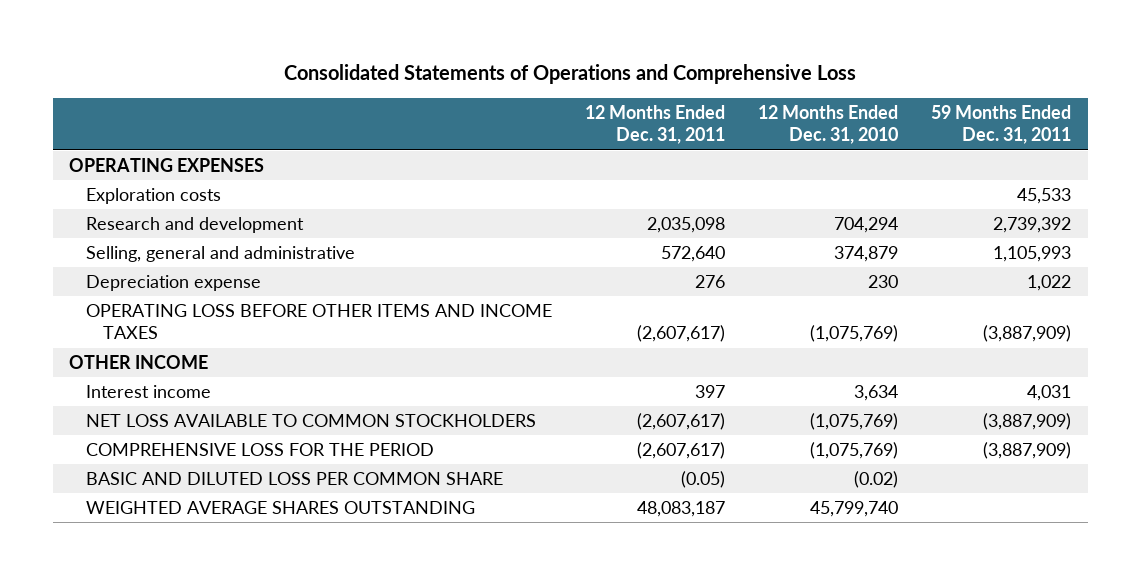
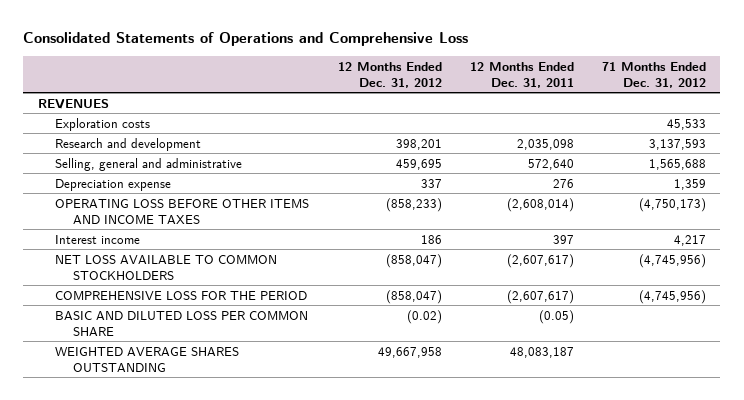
[758,104,899,145] 12 Months Ended Dec. 31, 2010 -> none
[931,104,1072,145] 59 Months Ended Dec. 31, 2011 -> none
none -> [337,61,442,88] 12 Months Ended Dec. 31, 2012
none -> [602,61,707,88] 71 Months Ended Dec. 31, 2012
[69,158,265,173] OPERATING EXPENSES -> none
none -> [37,98,109,109] REVENUES
[69,355,209,370] OTHER INCOME -> none
[637,325,726,343] (2,607,617) -> [506,197,574,212] (2,608,014)

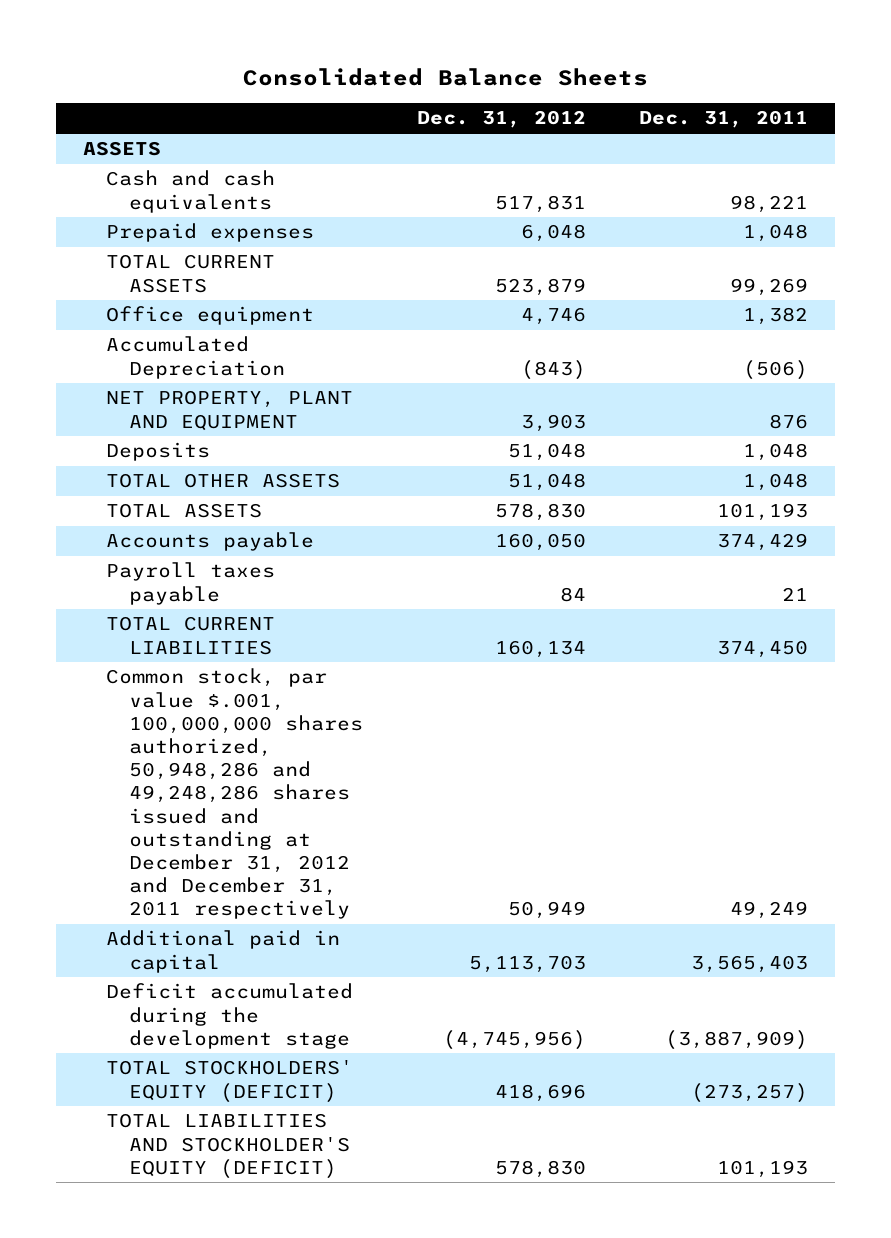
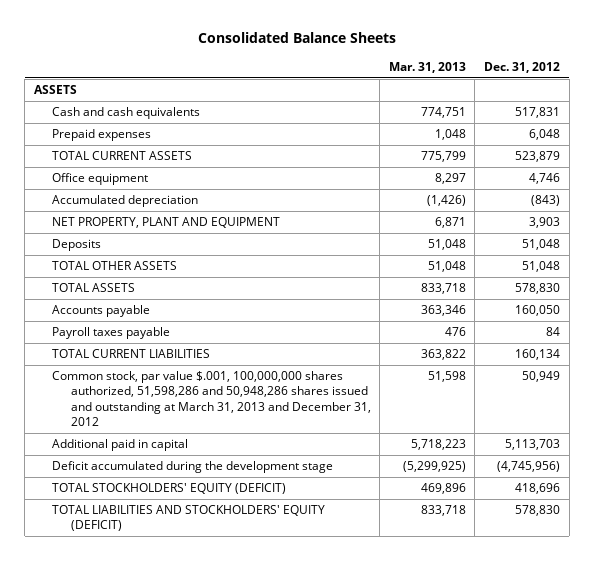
[639,110,809,129] Dec. 31, 2011 -> none
none -> [388,61,466,73] Mar. 31, 2013
[106,336,286,379] Accumulated Depreciation -> [52,195,199,208] Accumulated depreciation
[106,668,364,920] Common stock, par value $.001, 100,000,000 shares authorized, 50,948,286 and 49,248,286 shares issued and outstanding at December 31, 2012 and December 31, 2011 respectively -> [52,371,371,426] Common stock, par value $.001, 100,000,000 shares authorized, 51,598,286 and 50,948,286 shares issued and outstanding at March 31, 2013 and December 31, 2012
[106,1113,351,1179] TOTAL LIABILITIES AND STOCKHOLDER'S EQUITY (DEFICIT) -> [52,505,326,532] TOTAL LIABILITIES AND STOCKHOLDERS' EQUITY (DEFICIT)

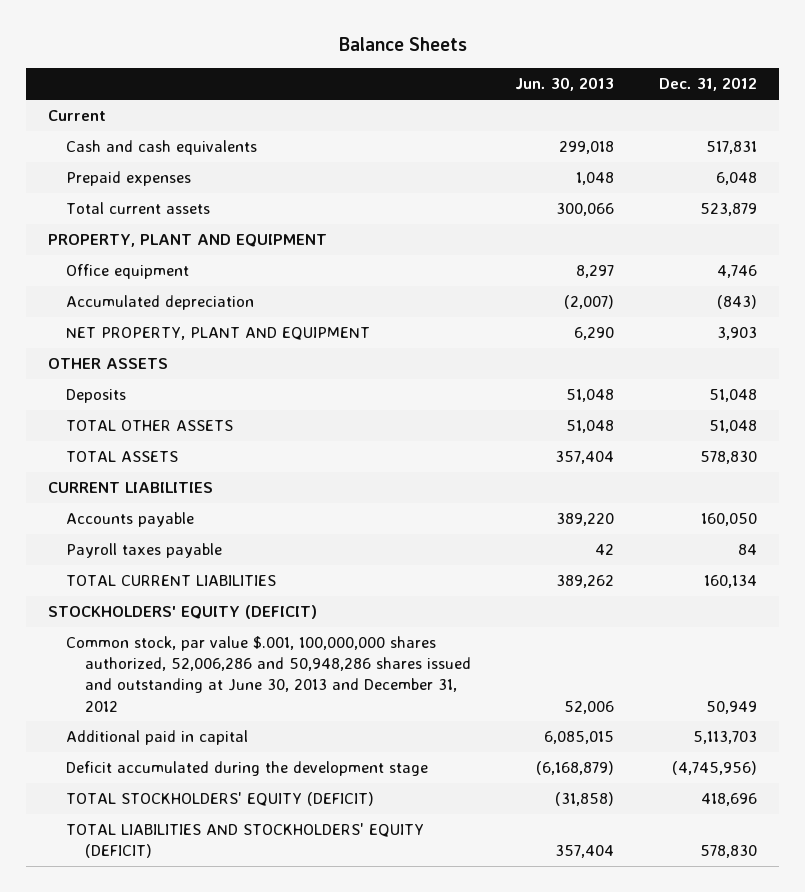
[197,32,396,44] Consolidated Balance Sheets -> [338,37,467,52] Balance Sheets
[388,61,466,73] Mar. 31, 2013 -> none
none -> [515,77,615,92] Jun. 30, 2013
[33,85,77,95] ASSETS -> none
none -> [48,110,107,122] Current
[52,151,193,161] TOTAL CURRENT ASSETS -> [66,202,211,215] Total current assets
none -> [48,234,328,248] PROPERTY, PLANT AND EQUIPMENT
none -> [48,358,169,370] OTHER ASSETS
none -> [48,482,214,494] CURRENT LIABILITIES
none -> [48,605,318,620] STOCKHOLDERS' EQUITY (DEFICIT)
[52,371,371,426] Common stock, par value $.001, 100,000,000 shares authorized, 51,598,286 and 50,948,286 shares issued and outstanding at March 31, 2013 and December 31, 2012 -> [66,636,471,712] Common stock, par value $.001, 100,000,000 shares authorized, 52,006,286 and 50,948,286 shares issued and outstanding at June 30, 2013 and December 31, 2012

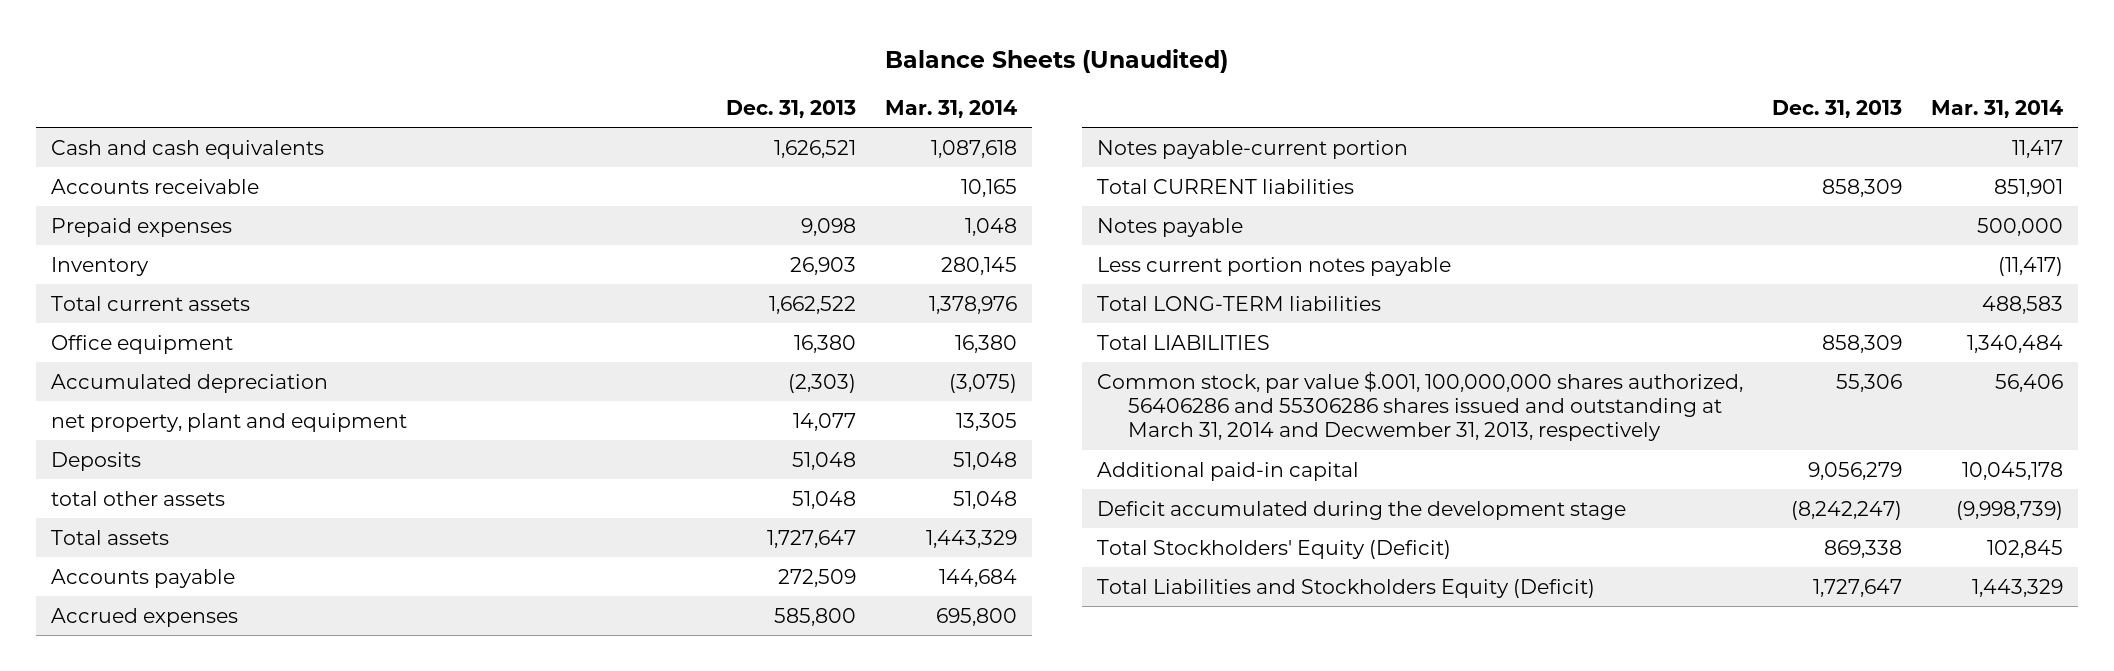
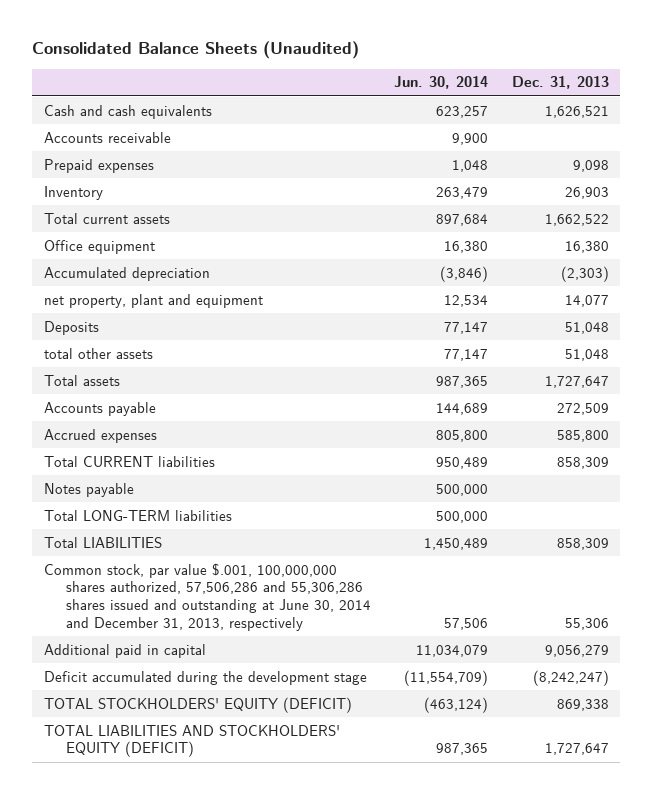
[885,48,1229,73] Balance Sheets (Unaudited) -> [31,41,359,60] Consolidated Balance Sheets (Unaudited)
[884,99,1017,118] Mar. 31, 2014 -> none
none -> [394,76,489,90] Jun. 30, 2014
[1097,139,1409,159] Notes payable-current portion -> none
[1097,256,1452,276] Less current portion notes payable -> none
[1097,370,1744,442] Common stock, par value $.001, 100,000,000 shares authorized, 56406286 and 55306286 shares issued and outstanding at March 31, 2014 and Decwember 31, 2013, respectively -> [43,562,371,632] Common stock, par value $.001, 100,000,000 shares authorized, 57,506,286 and 55,306,286 shares issued and outstanding at June 30, 2014 and December 31, 2013, respectively
[1097,461,1360,481] Additional paid-in capital -> [43,643,206,658] Additional paid in capital
[1097,539,1452,559] Total Stockholders' Equity (Deficit) -> [43,696,352,713] TOTAL STOCKHOLDERS' EQUITY (DEFICIT)
[1097,578,1596,598] Total Liabilities and Stockholders Equity (Deficit) -> [43,724,340,758] TOTAL LIABILITIES AND STOCKHOLDERS' EQUITY (DEFICIT)

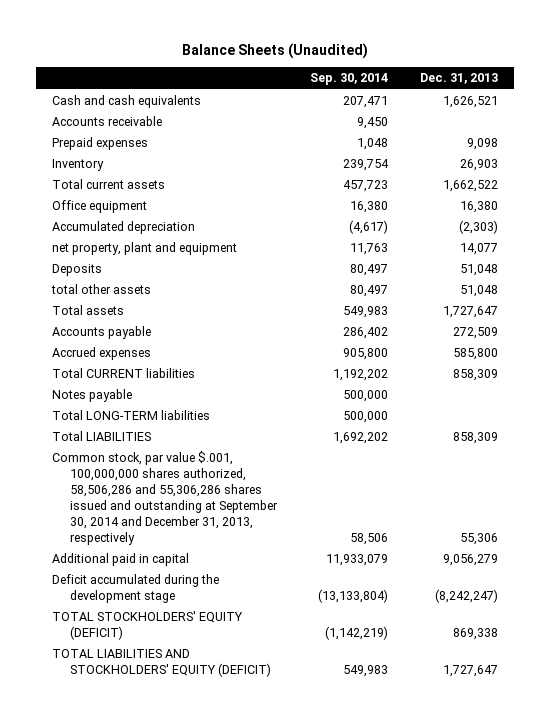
[31,41,359,60] Consolidated Balance Sheets (Unaudited) -> [182,42,369,59] Balance Sheets (Unaudited)
[394,76,489,90] Jun. 30, 2014 -> none
none -> [309,73,388,86] Sep. 30, 2014
[43,562,371,632] Common stock, par value $.001, 100,000,000 shares authorized, 57,506,286 and 55,306,286 shares issued and outstanding at June 30, 2014 and December 31, 2013, respectively -> [52,451,279,545] Common stock, par value $.001, 100,000,000 shares authorized, 58,506,286 and 55,306,286 shares issued and outstanding at September 30, 2014 and December 31, 2013, respectively

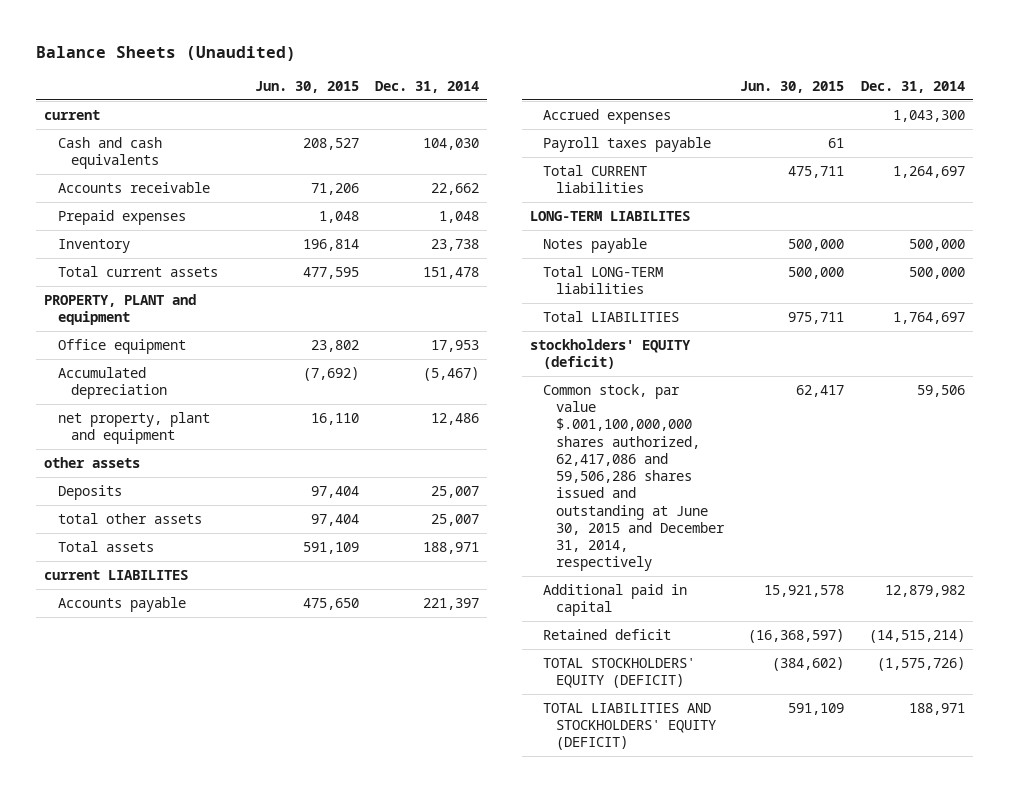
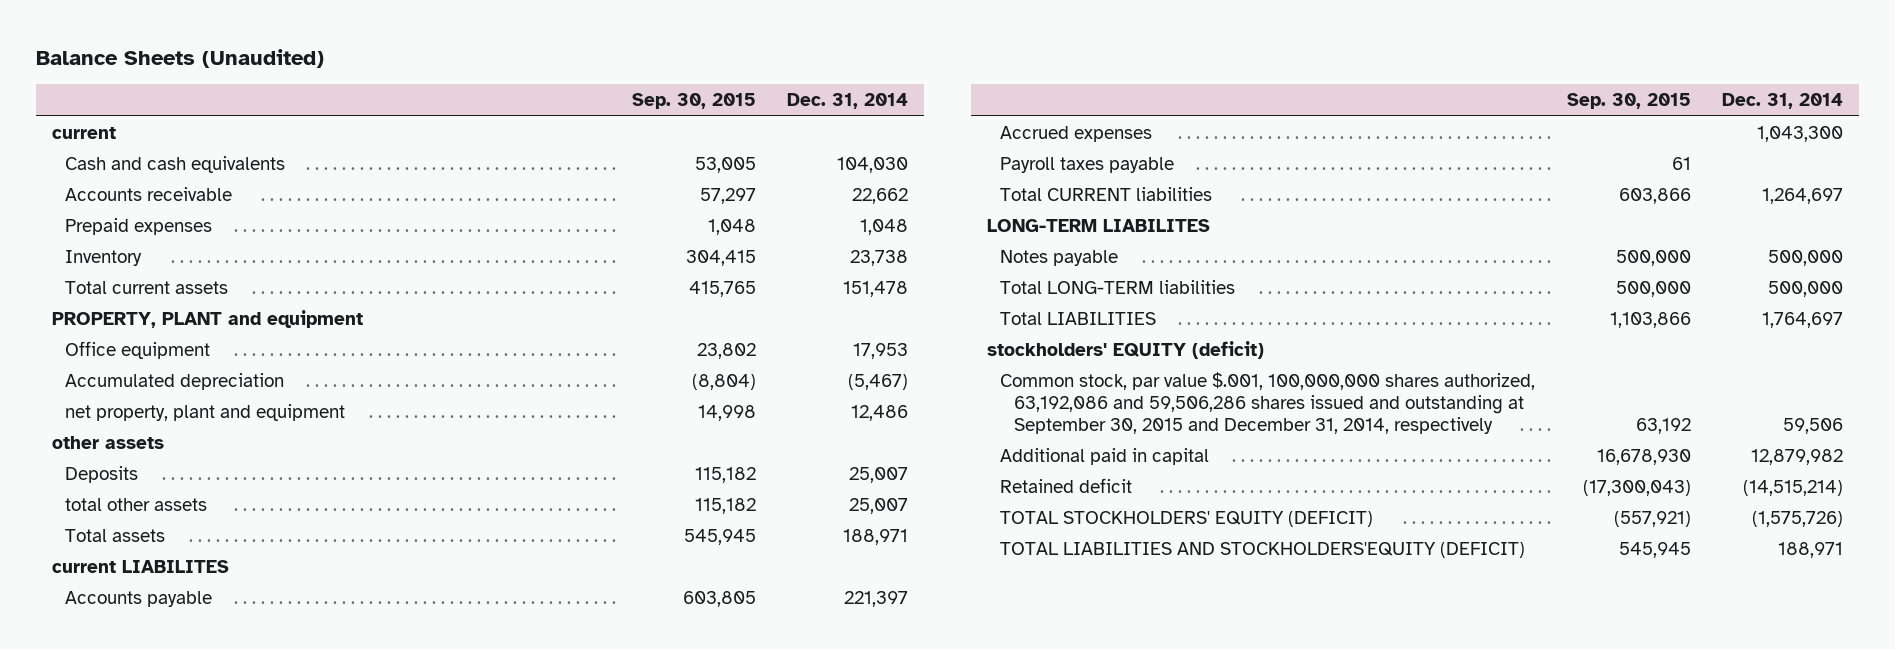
[254,80,359,93] Jun. 30, 2015 -> none
none -> [631,93,756,110] Sep. 30, 2015
[543,383,726,572] Common stock, par value $.001,100,000,000 shares authorized, 62,417,086 and 59,506,286 shares issued and outstanding at June 30, 2015 and December 31, 2014, respectively -> [1000,372,1536,435] Common stock, par value $.001, 100,000,000 shares authorized, 63,192,086 and 59,506,286 shares issued and outstanding at September 30, 2015 and December 31, 2014, respectively
[543,702,717,751] TOTAL LIABILITIES AND STOCKHOLDERS' EQUITY (DEFICIT) -> [1000,542,1526,559] TOTAL LIABILITIES AND STOCKHOLDERS'EQUITY (DEFICIT)

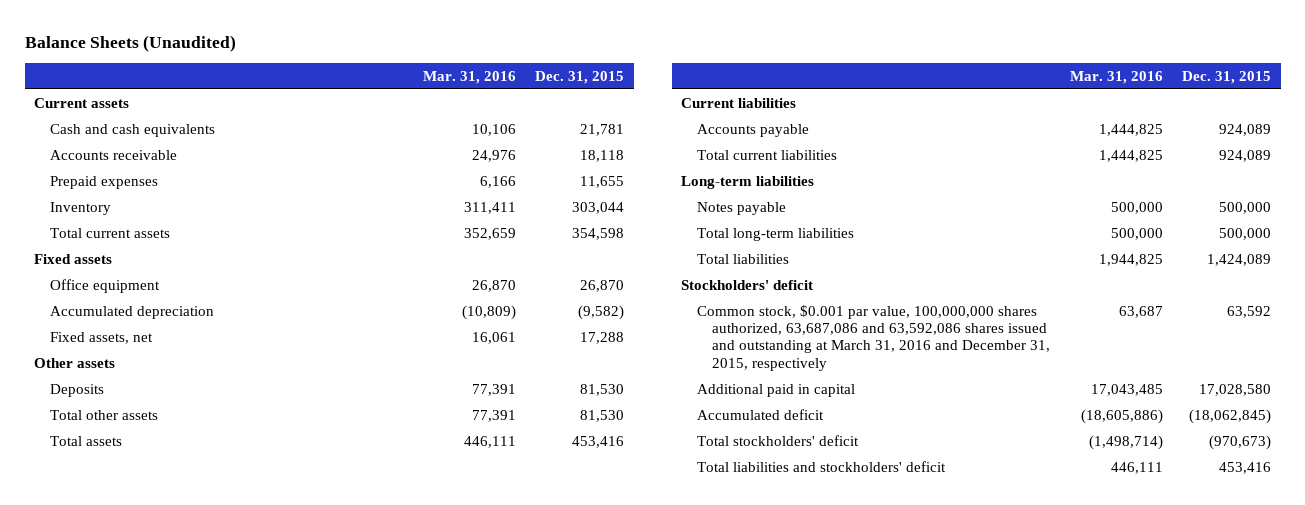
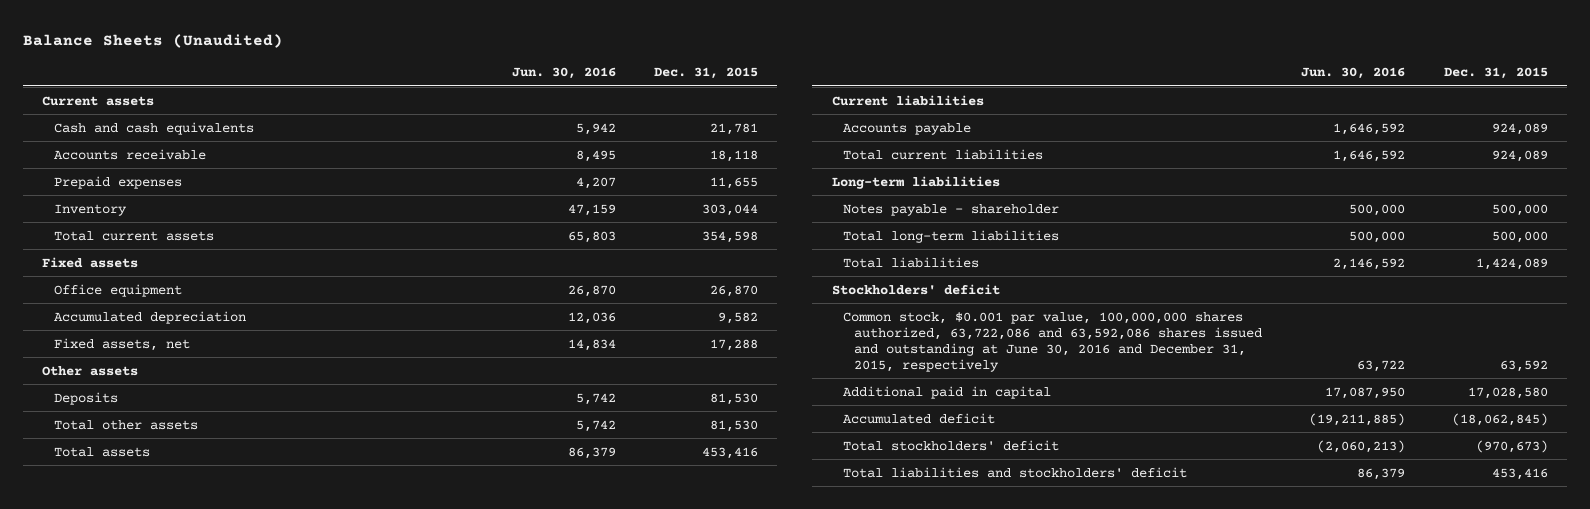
[422,70,516,84] Mar. 31, 2016 -> none
none -> [511,67,616,80] Jun. 30, 2016
[578,304,625,320] (9,582) -> [718,311,759,324] 9,582
[696,201,786,215] Notes payable -> [843,203,1060,216] Notes payable - shareholder
[696,304,1051,371] Common stock, $0.001 par value, 100,000,000 shares authorized, 63,687,086 and 63,592,086 shares issued and outstanding at March 31, 2016 and December 31, 2015, respectively -> [843,311,1263,372] Common stock, $0.001 par value, 100,000,000 shares authorized, 63,722,086 and 63,592,086 shares issued and outstanding at June 30, 2016 and December 31, 2015, respectively

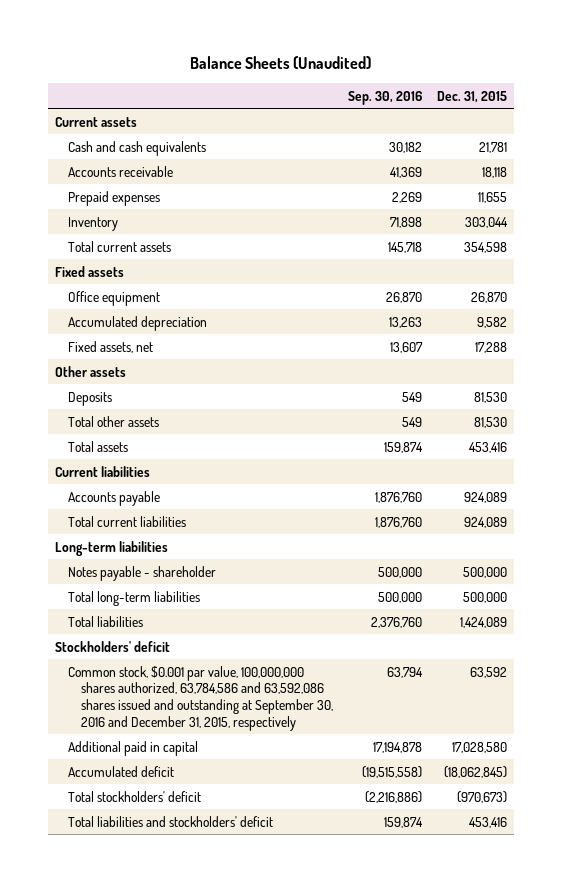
[511,67,616,80] Jun. 30, 2016 -> none
none -> [347,90,422,105] Sep. 30, 2016
[843,311,1263,372] Common stock, $0.001 par value, 100,000,000 shares authorized, 63,722,086 and 63,592,086 shares issued and outstanding at June 30, 2016 and December 31, 2015, respectively -> [68,665,333,731] Common stock, $0.001 par value, 100,000,000 shares authorized, 63,784,586 and 63,592,086 shares issued and outstanding at September 30, 2016 and December 31, 2015, respectively

